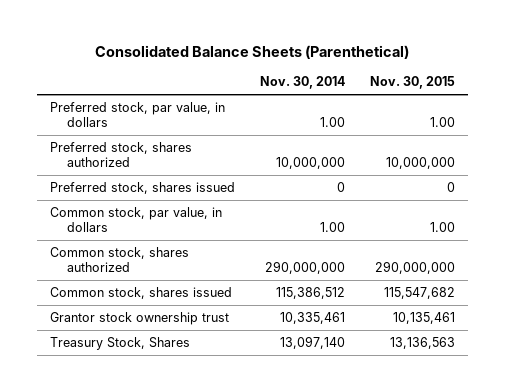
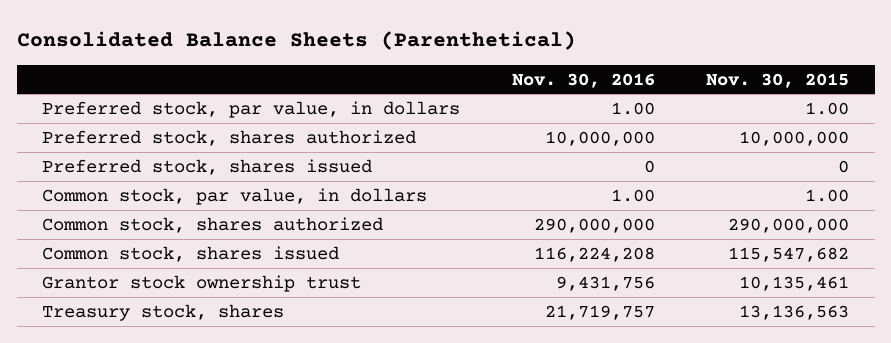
[259,76,345,90] Nov. 30, 2014 -> none
none -> [511,72,655,88] Nov. 30, 2016
[49,337,190,351] Treasury Stock, Shares -> [42,303,285,321] Treasury stock, shares

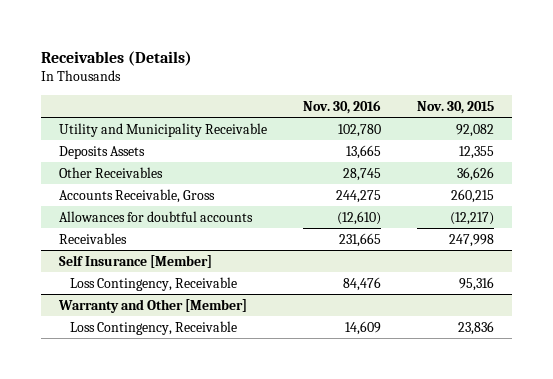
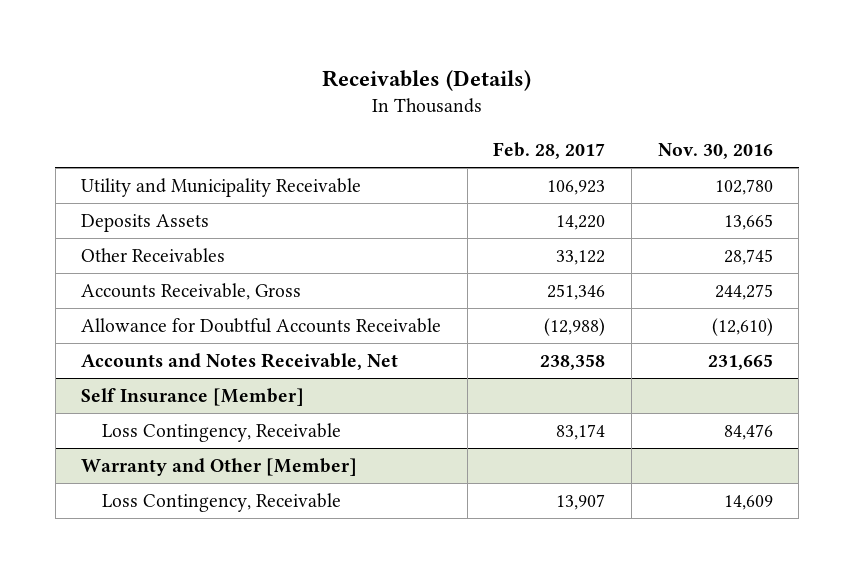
[416,100,494,114] Nov. 30, 2015 -> none
none -> [493,142,606,160] Feb. 28, 2017
[59,210,254,222] Allowances for doubtful accounts -> [81,317,442,333] Allowance for Doubtful Accounts Receivable
[59,232,128,244] Receivables -> [81,352,399,370] Accounts and Notes Receivable, Net

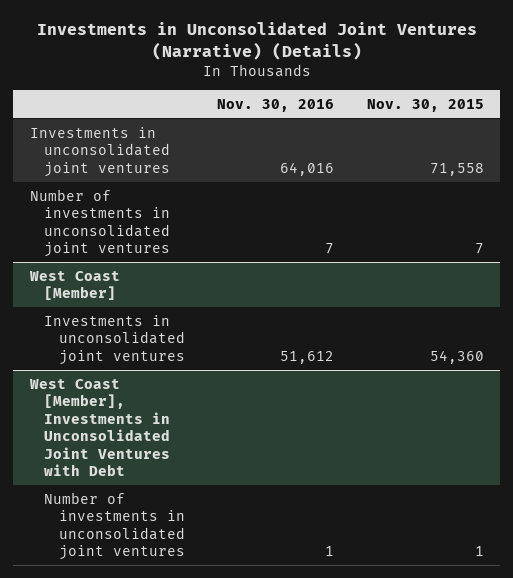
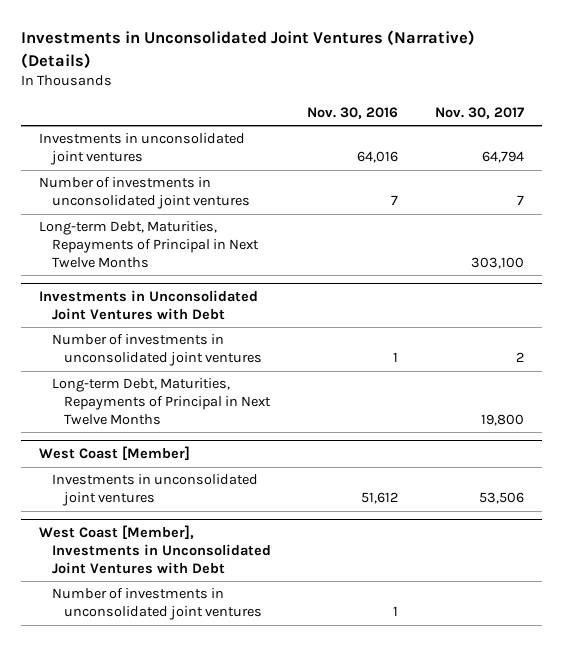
[366,98,484,112] Nov. 30, 2015 -> none
none -> [435,106,525,119] Nov. 30, 2017
none -> [39,221,259,268] Long-term Debt, Maturities, Repayments of Principal in Next Twelve Months
none -> [39,290,259,320] Investments in Unconsolidated Joint Ventures with Debt
none -> [51,334,262,367] Number of investments in unconsolidated joint ventures
none -> [51,378,271,425] Long-term Debt, Maturities, Repayments of Principal in Next Twelve Months

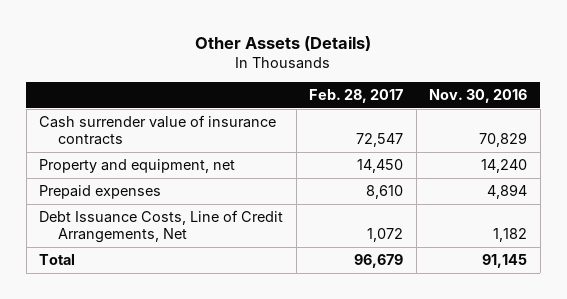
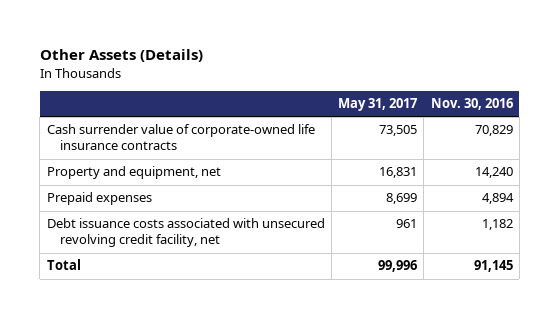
[309,89,404,104] Feb. 28, 2017 -> none
none -> [338,98,418,112] May 31, 2017
[39,115,277,146] Cash surrender value of insurance contracts -> [46,124,315,151] Cash surrender value of corporate-owned life insurance contracts
[39,210,284,244] Debt Issuance Costs, Line of Credit Arrangements, Net -> [46,218,325,248] Debt issuance costs associated with unsecured revolving credit facility, net

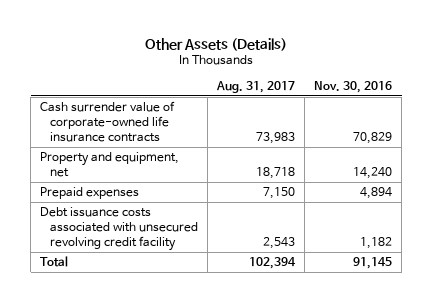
[338,98,418,112] May 31, 2017 -> none
none -> [215,80,295,93] Aug. 31, 2017
[46,218,325,248] Debt issuance costs associated with unsecured revolving credit facility, net -> [40,207,198,251] Debt issuance costs associated with unsecured revolving credit facility

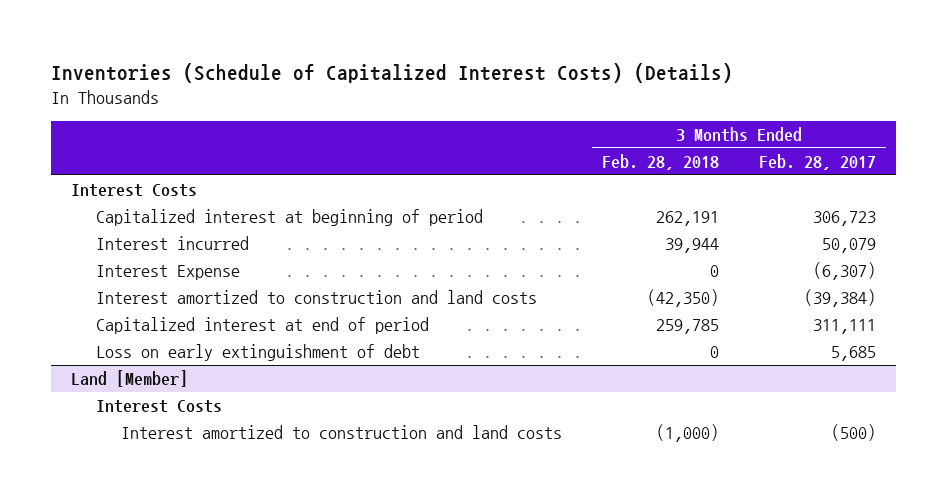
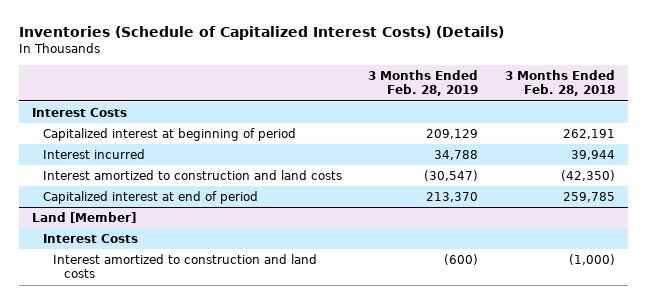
[758,154,876,171] Feb. 28, 2017 -> none
none -> [368,69,479,97] 3 Months Ended Feb. 28, 2019
[96,265,241,281] Interest Expense -> none
[96,344,421,362] Loss on early extinguishment of debt -> none

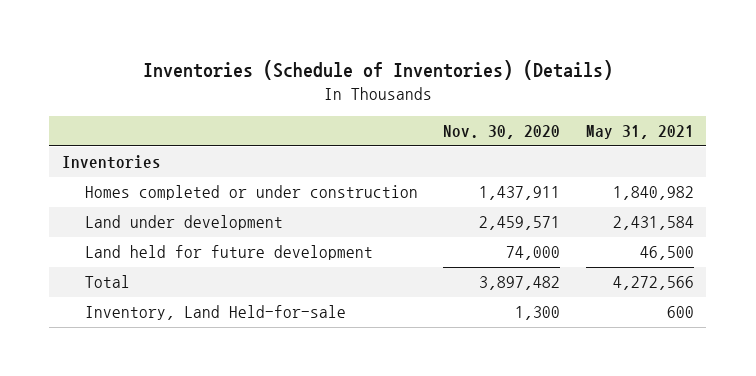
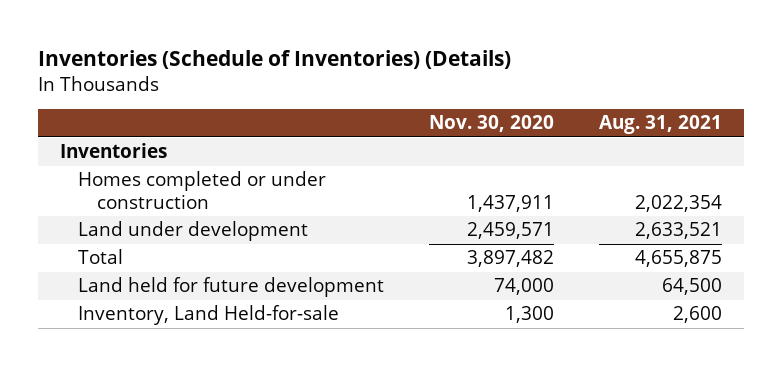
[585,125,694,140] May 31, 2021 -> none
none -> [598,115,722,135] Aug. 31, 2021
[85,245,374,261] Land held for future development -> [78,277,385,298] Land held for future development

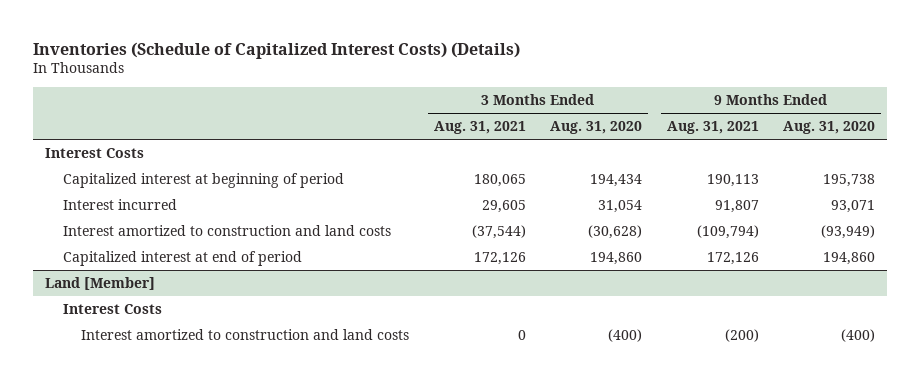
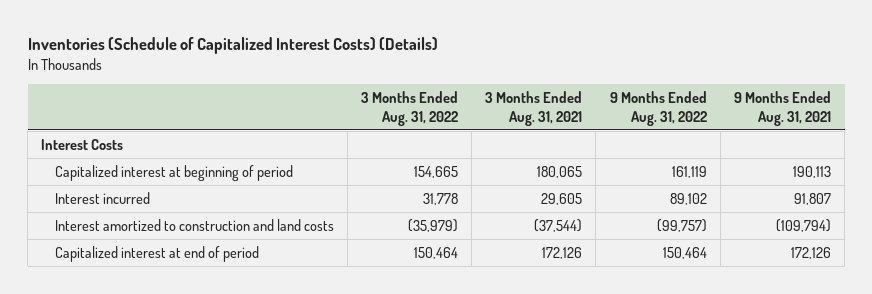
[550,121,643,135] Aug. 31, 2020 -> none
[783,121,876,135] Aug. 31, 2020 -> none
none -> [360,91,458,126] 3 Months Ended Aug. 31, 2022
none -> [609,91,707,126] 9 Months Ended Aug. 31, 2022
[45,277,156,291] Land [Member] -> none
[63,304,163,315] Interest Costs -> none
[81,329,410,341] Interest amortized to construction and land costs -> none

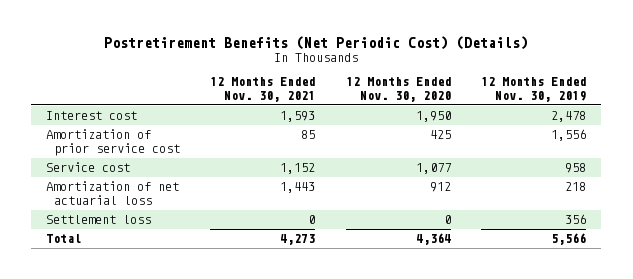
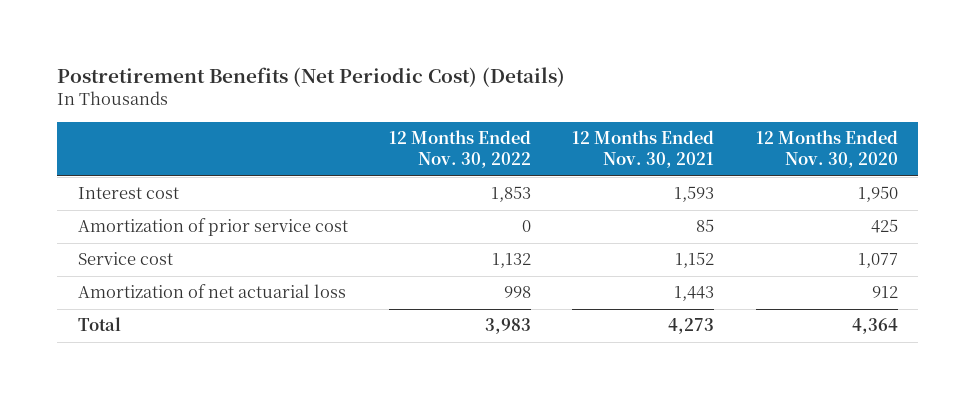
[481,77,587,103] 12 Months Ended Nov. 30, 2019 -> none
none -> [388,130,531,169] 12 Months Ended Nov. 30, 2022
[46,215,152,225] Settlement loss -> none

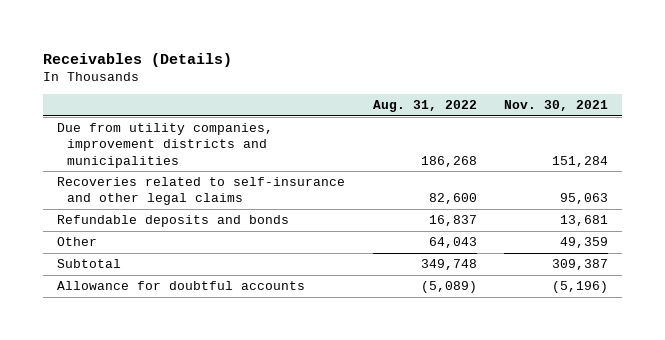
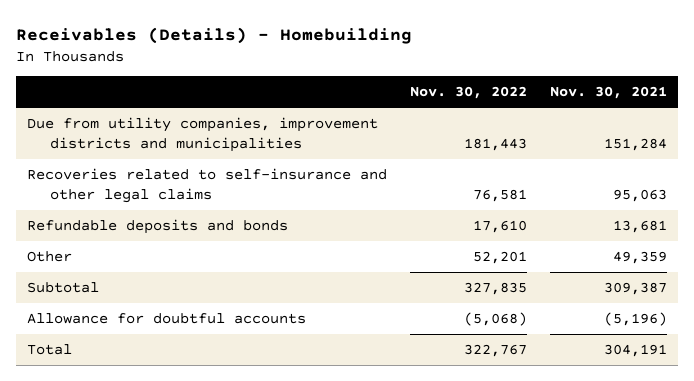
[43,52,233,67] Receivables (Details) -> [15,26,412,44] Receivables (Details) - Homebuilding
[372,100,477,113] Aug. 31, 2022 -> none
none -> [409,86,527,100] Nov. 30, 2022
none -> [27,344,73,356] Total

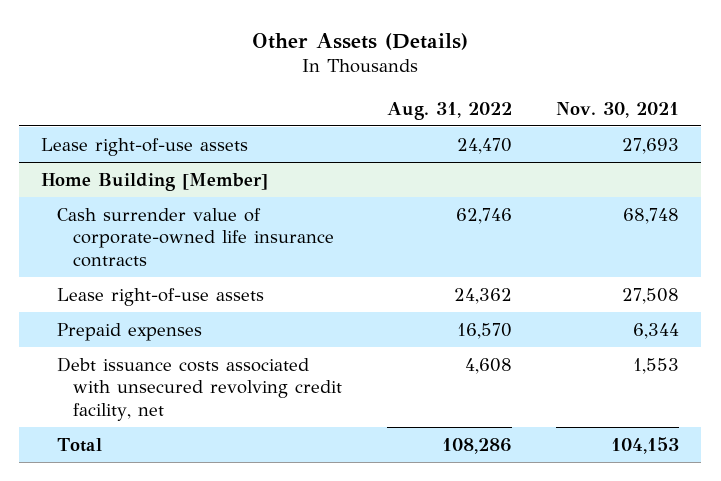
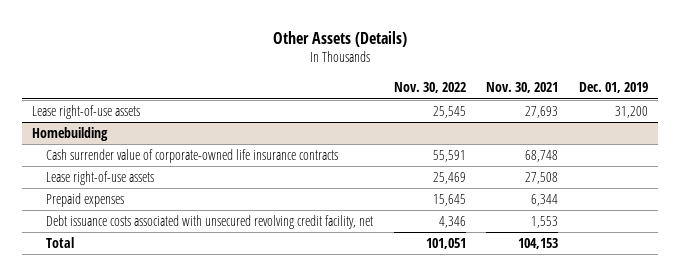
[386,101,512,120] Aug. 31, 2022 -> none
none -> [393,82,466,94] Nov. 30, 2022
none -> [579,82,649,94] Dec. 01, 2019
[41,172,269,191] Home Building [Member] -> [32,127,109,142] Homebuilding

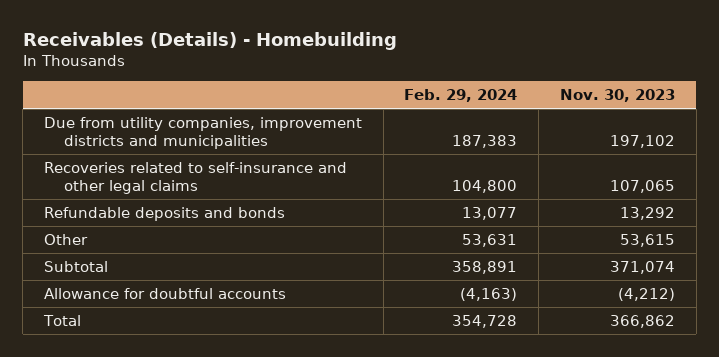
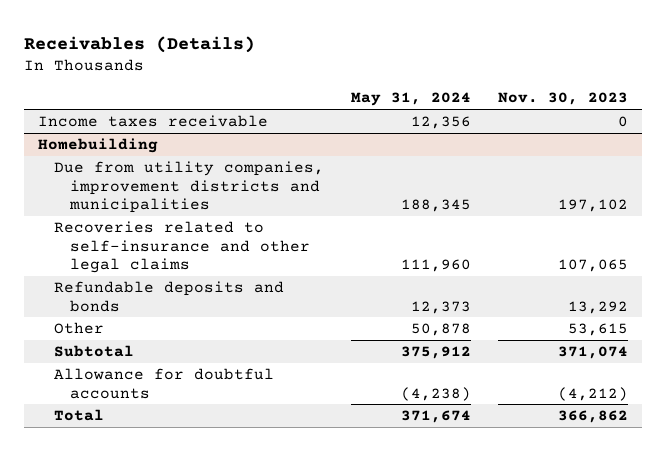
[22,31,397,50] Receivables (Details) - Homebuilding -> [24,35,256,53] Receivables (Details)
[404,89,518,103] Feb. 29, 2024 -> none
none -> [350,92,471,107] May 31, 2024
none -> [37,115,268,128] Income taxes receivable
none -> [37,138,158,154] Homebuilding

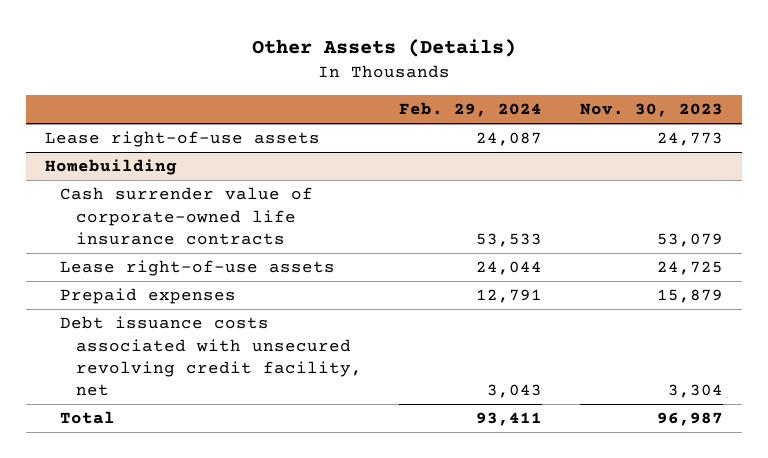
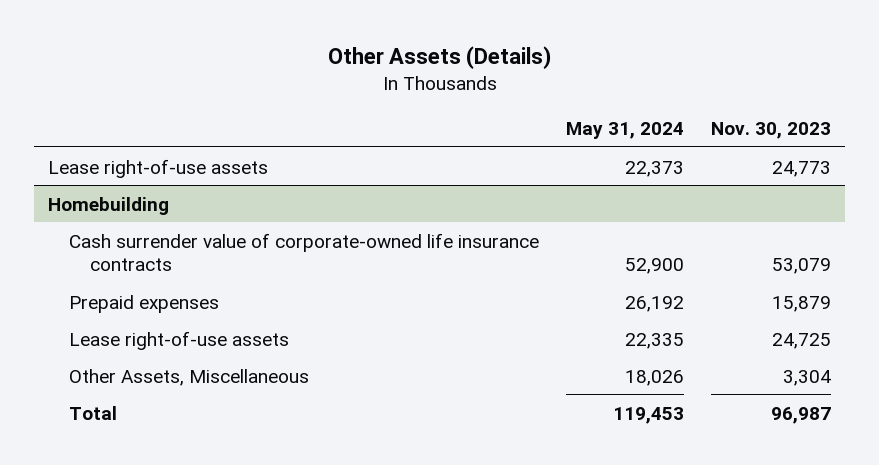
[399,102,543,118] Feb. 29, 2024 -> none
none -> [566,121,685,139] May 31, 2024
[60,260,336,277] Lease right-of-use assets -> [69,330,290,350] Lease right-of-use assets
[60,316,362,397] Debt issuance costs associated with unsecured revolving credit facility, net -> [69,368,310,386] Other Assets, Miscellaneous

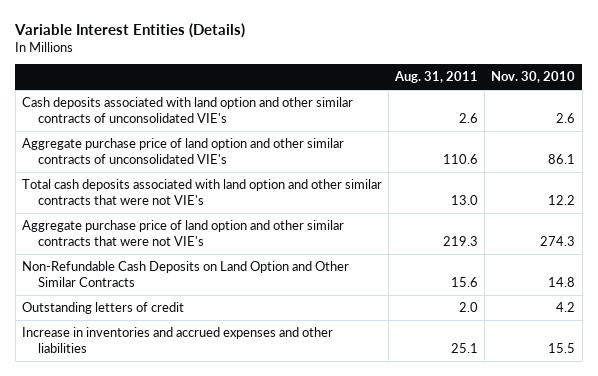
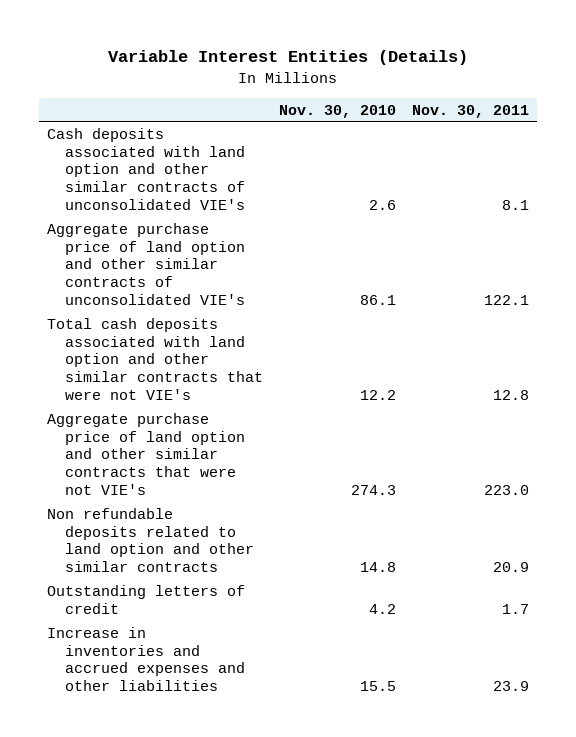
[394,71,479,84] Aug. 31, 2011 -> none
none -> [412,104,530,118] Nov. 30, 2011
[22,260,350,288] Non-Refundable Cash Deposits on Land Option and Other Similar Contracts -> [47,507,255,573] Non refundable deposits related to land option and other similar contracts

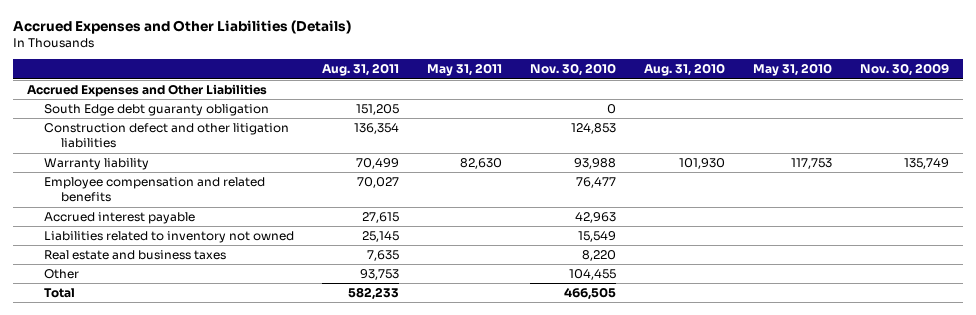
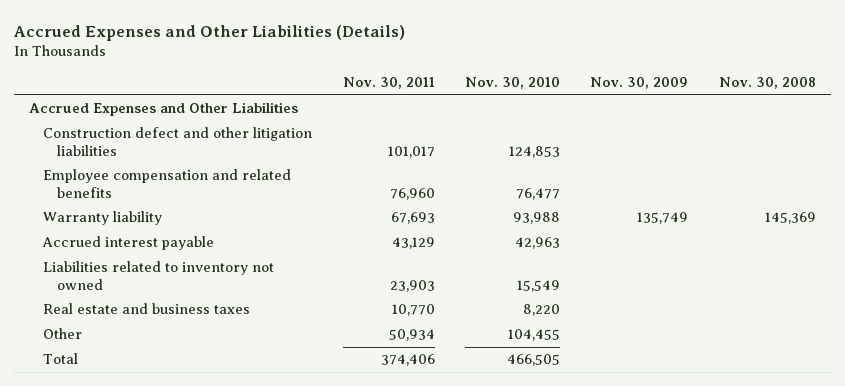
[322,63,400,77] Aug. 31, 2011 -> none
[427,63,503,77] May 31, 2011 -> none
[644,63,726,77] Aug. 31, 2010 -> none
[752,63,832,77] May 31, 2010 -> none
none -> [342,77,435,90] Nov. 30, 2011
none -> [718,77,816,90] Nov. 30, 2008
[44,103,270,116] South Edge debt guaranty obligation -> none
[44,157,150,170] Warranty liability -> [43,211,163,226] Warranty liability

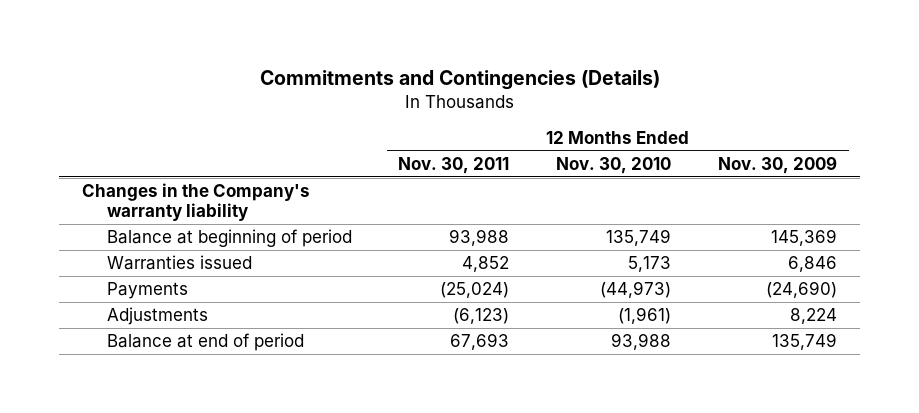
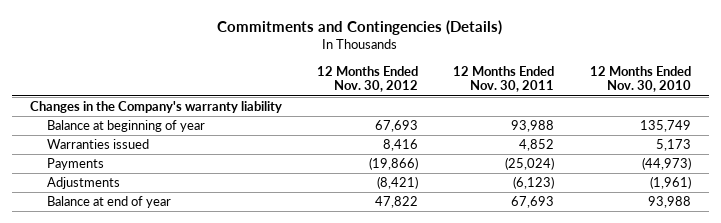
[717,155,837,174] Nov. 30, 2009 -> none
none -> [317,65,419,93] 12 Months Ended Nov. 30, 2012
[106,229,352,248] Balance at beginning of period -> [46,120,205,133] Balance at beginning of year
[106,333,304,352] Balance at end of period -> [46,196,171,209] Balance at end of year

